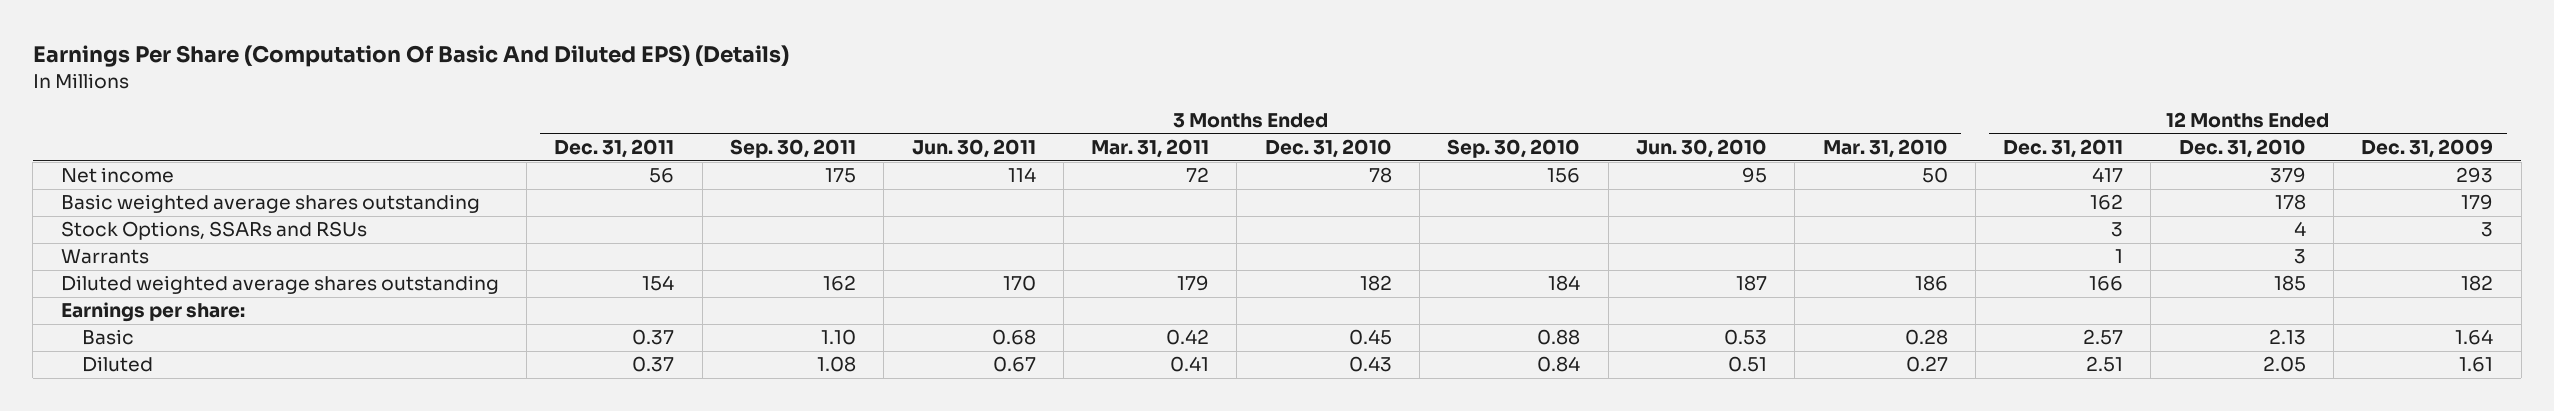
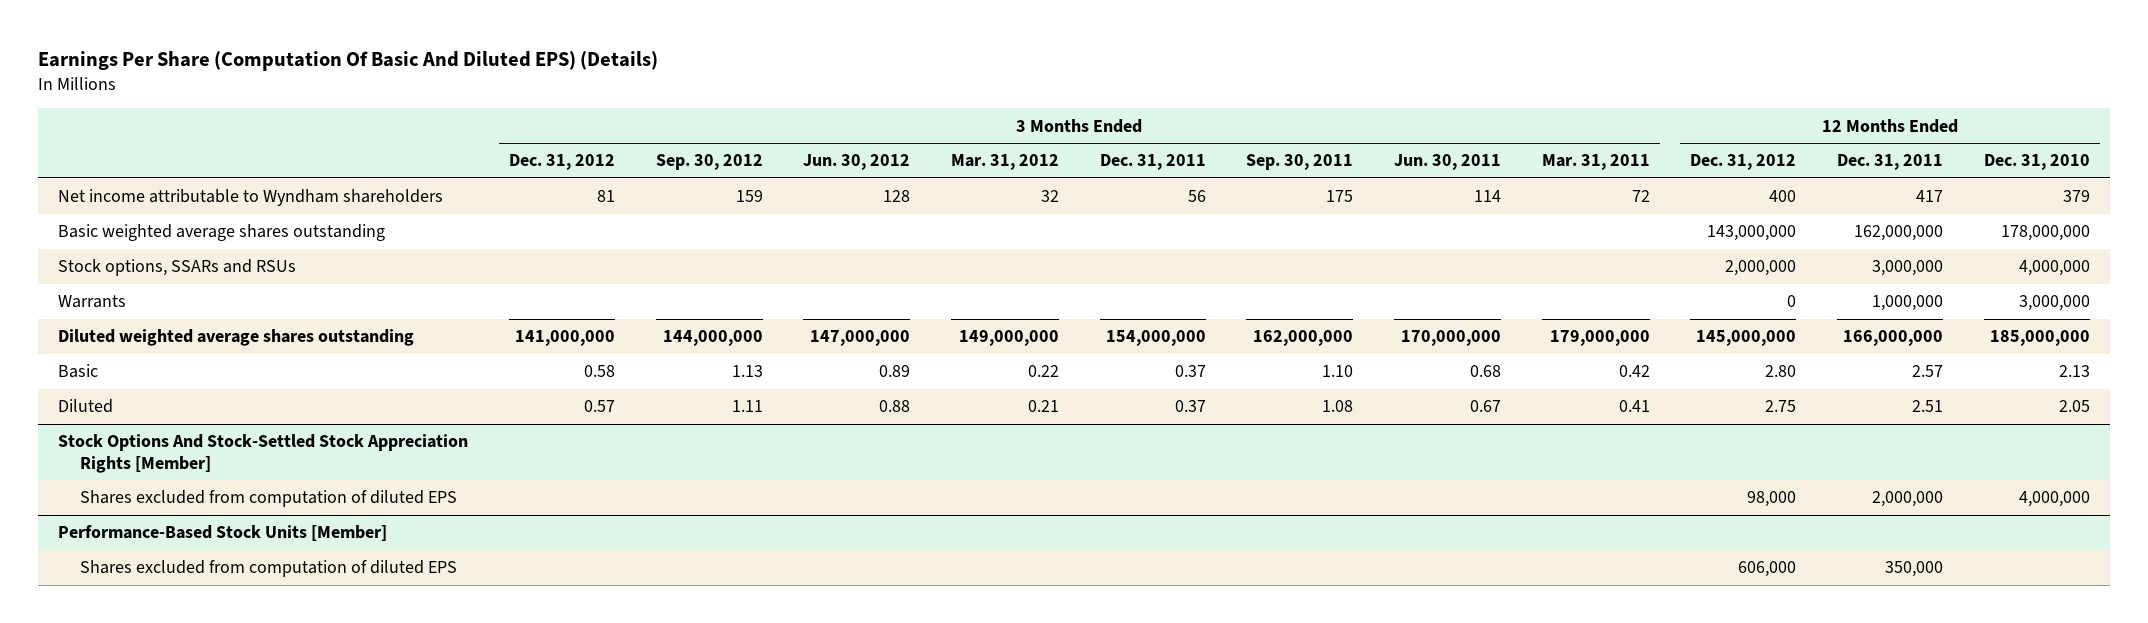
[1264,139,1392,159] Dec. 31, 2010 -> none
[1447,139,1581,159] Sep. 30, 2010 -> none
[1635,139,1767,159] Jun. 30, 2010 -> none
[1822,139,1948,159] Mar. 31, 2010 -> none
[2361,139,2494,159] Dec. 31, 2009 -> none
none -> [509,154,616,171] Dec. 31, 2012
none -> [655,154,763,171] Sep. 30, 2012
none -> [803,154,911,171] Jun. 30, 2012
none -> [951,154,1060,171] Mar. 31, 2012
none -> [1690,154,1797,171] Dec. 31, 2012
[60,302,245,323] Earnings per share: -> none
[60,167,174,184] Net income -> [58,189,444,207] Net income attributable to Wyndham shareholders
[2090,194,2124,211] 162 -> [1854,225,1944,242] 162,000,000
[2274,194,2306,211] 178 -> [2000,225,2090,242] 178,000,000
[60,221,367,241] Stock Options, SSARs and RSUs -> [58,259,297,277] Stock options, SSARs and RSUs
[2111,222,2124,238] 3 -> [1872,260,1944,277] 3,000,000
[2293,221,2306,237] 4 -> [2018,260,2090,277] 4,000,000
[2115,249,2124,264] 1 -> [1872,295,1944,312] 1,000,000
[2293,249,2306,265] 3 -> [2018,295,2090,312] 3,000,000
[642,275,675,292] 154 -> [1105,330,1206,347] 154,000,000
[822,275,856,292] 162 -> [1253,330,1354,347] 162,000,000
[1002,275,1036,292] 170 -> [1401,330,1502,347] 170,000,000
[1177,275,1210,292] 179 -> [1549,330,1650,347] 179,000,000
[2089,276,2124,292] 166 -> [1843,330,1944,347] 166,000,000
[2273,275,2306,292] 185 -> [1989,330,2090,347] 185,000,000
none -> [58,434,469,473] Stock Options And Stock-Settled Stock Appreciation Rights [Member]
none -> [79,490,457,508] Shares excluded from computation of diluted EPS
none -> [58,525,388,542] Performance-Based Stock Units [Member]
none -> [79,560,457,578] Shares excluded from computation of diluted EPS

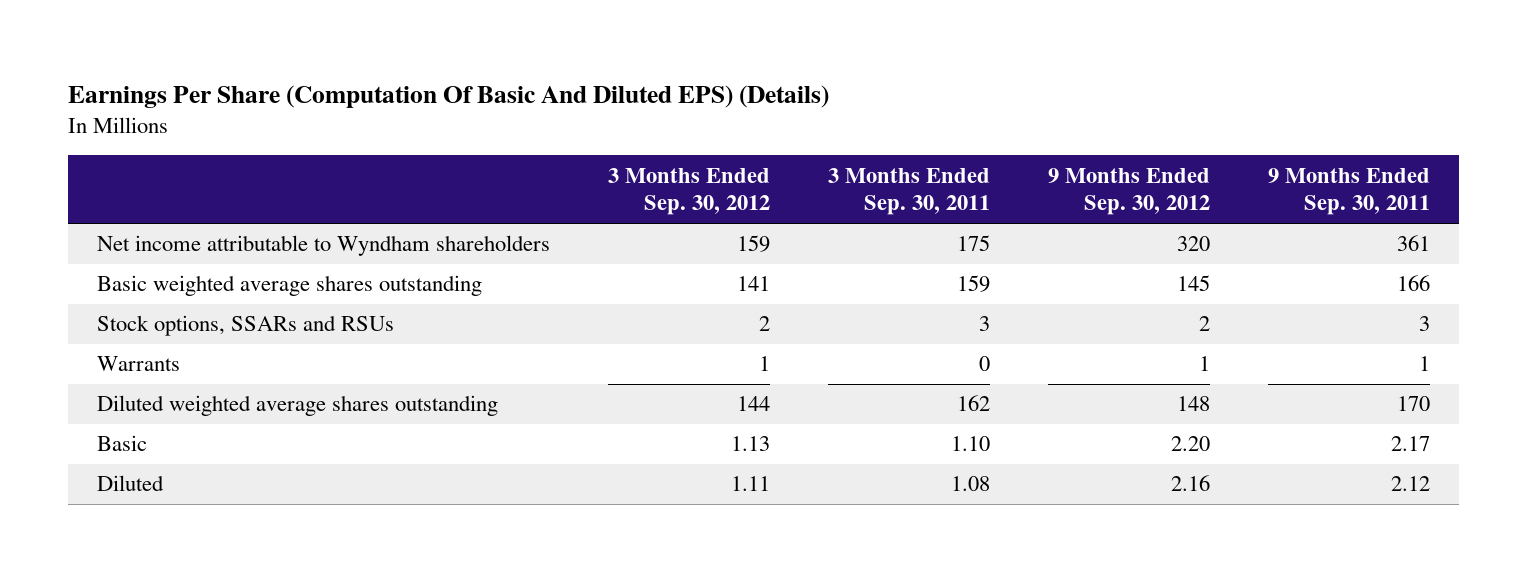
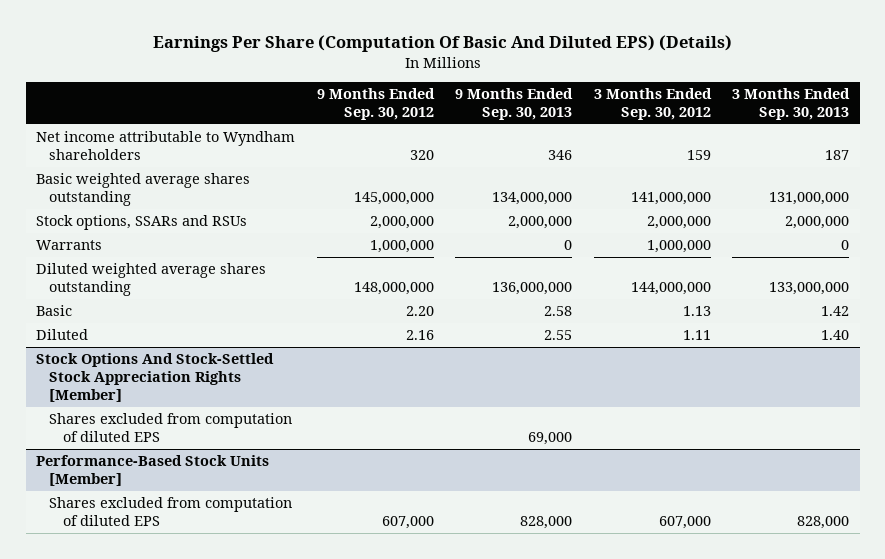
[827,167,990,216] 3 Months Ended Sep. 30, 2011 -> none
[1267,167,1430,216] 9 Months Ended Sep. 30, 2011 -> none
none -> [455,88,574,121] 9 Months Ended Sep. 30, 2013
none -> [732,88,851,121] 3 Months Ended Sep. 30, 2013
[737,276,771,292] 141 -> [630,192,711,206] 141,000,000
[1176,275,1210,292] 145 -> [353,192,434,206] 145,000,000
[759,316,771,332] 2 -> [646,216,711,230] 2,000,000
[1198,316,1210,332] 2 -> [369,216,434,230] 2,000,000
[759,356,771,372] 1 -> [646,240,711,254] 1,000,000
[1198,356,1210,372] 1 -> [369,240,434,254] 1,000,000
[737,396,771,412] 144 -> [630,282,711,296] 144,000,000
[1176,396,1210,412] 148 -> [353,282,434,296] 148,000,000
none -> [36,353,275,403] Stock Options And Stock-Settled Stock Appreciation Rights [Member]
none -> [49,413,293,443] Shares excluded from computation of diluted EPS
none -> [36,455,270,487] Performance-Based Stock Units [Member]
none -> [49,497,293,527] Shares excluded from computation of diluted EPS

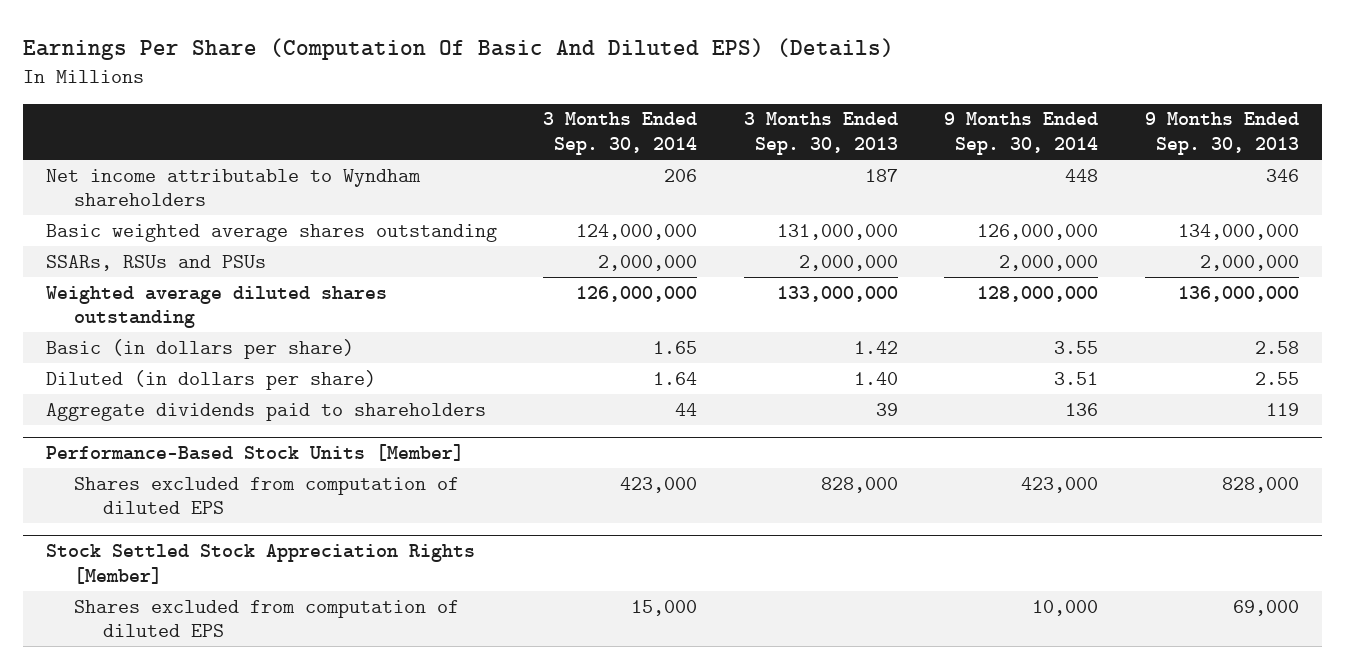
[316,88,435,121] 9 Months Ended Sep. 30, 2012 -> none
[593,88,712,121] 3 Months Ended Sep. 30, 2012 -> none
none -> [543,112,698,156] 3 Months Ended Sep. 30, 2014
none -> [944,112,1099,156] 9 Months Ended Sep. 30, 2014
[36,240,103,251] Warrants -> none
[36,353,275,403] Stock Options And Stock-Settled Stock Appreciation Rights [Member] -> none
[49,413,293,443] Shares excluded from computation of diluted EPS -> none
[36,215,248,231] Stock options, SSARs and RSUs -> [46,254,267,271] SSARs, RSUs and PSUs
[36,263,267,297] Diluted weighted average shares outstanding -> [46,285,388,329] Weighted average diluted shares outstanding
[36,305,73,317] Basic -> [46,338,355,359] Basic (in dollars per share)
[36,329,89,341] Diluted -> [46,369,377,390] Diluted (in dollars per share)
none -> [46,402,487,421] Aggregate dividends paid to shareholders
none -> [46,543,476,584] Stock Settled Stock Appreciation Rights [Member]
none -> [74,599,460,638] Shares excluded from computation of diluted EPS

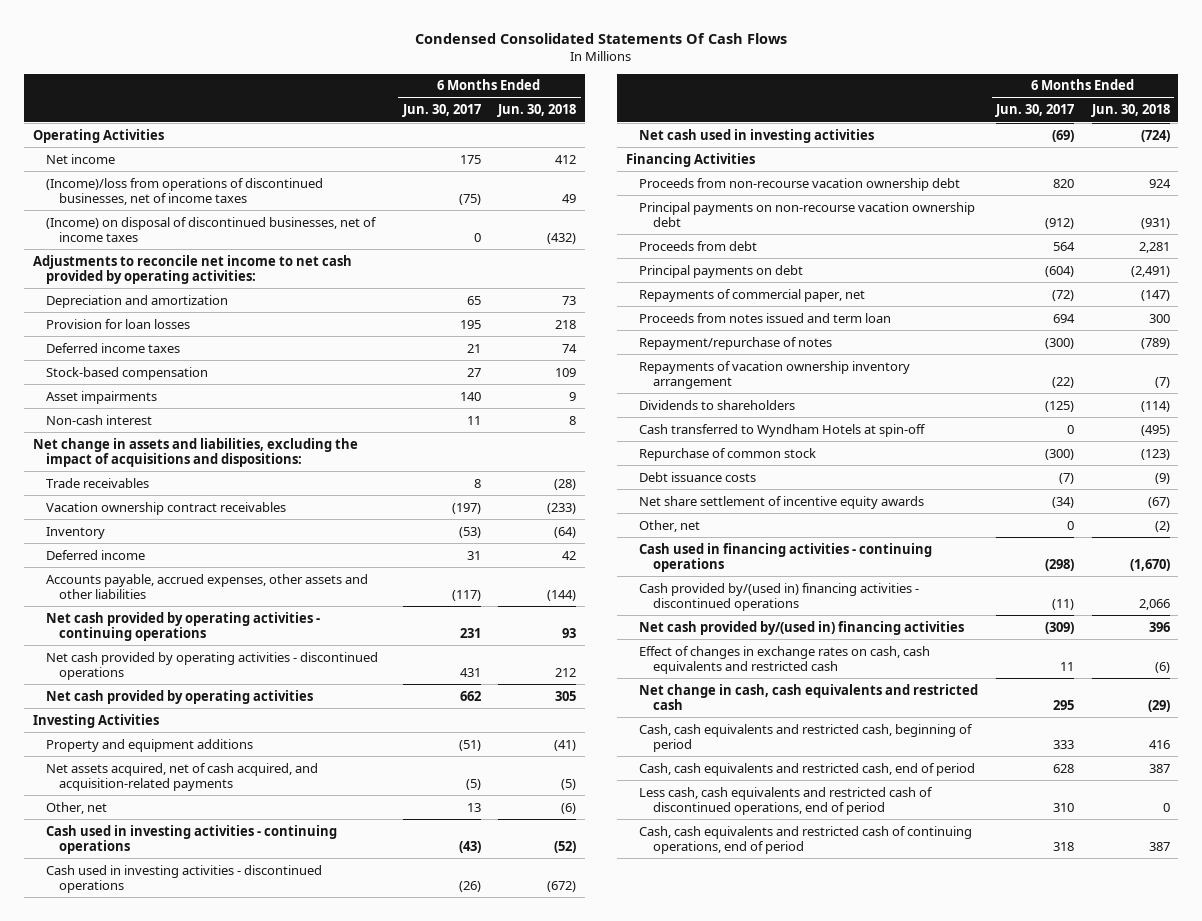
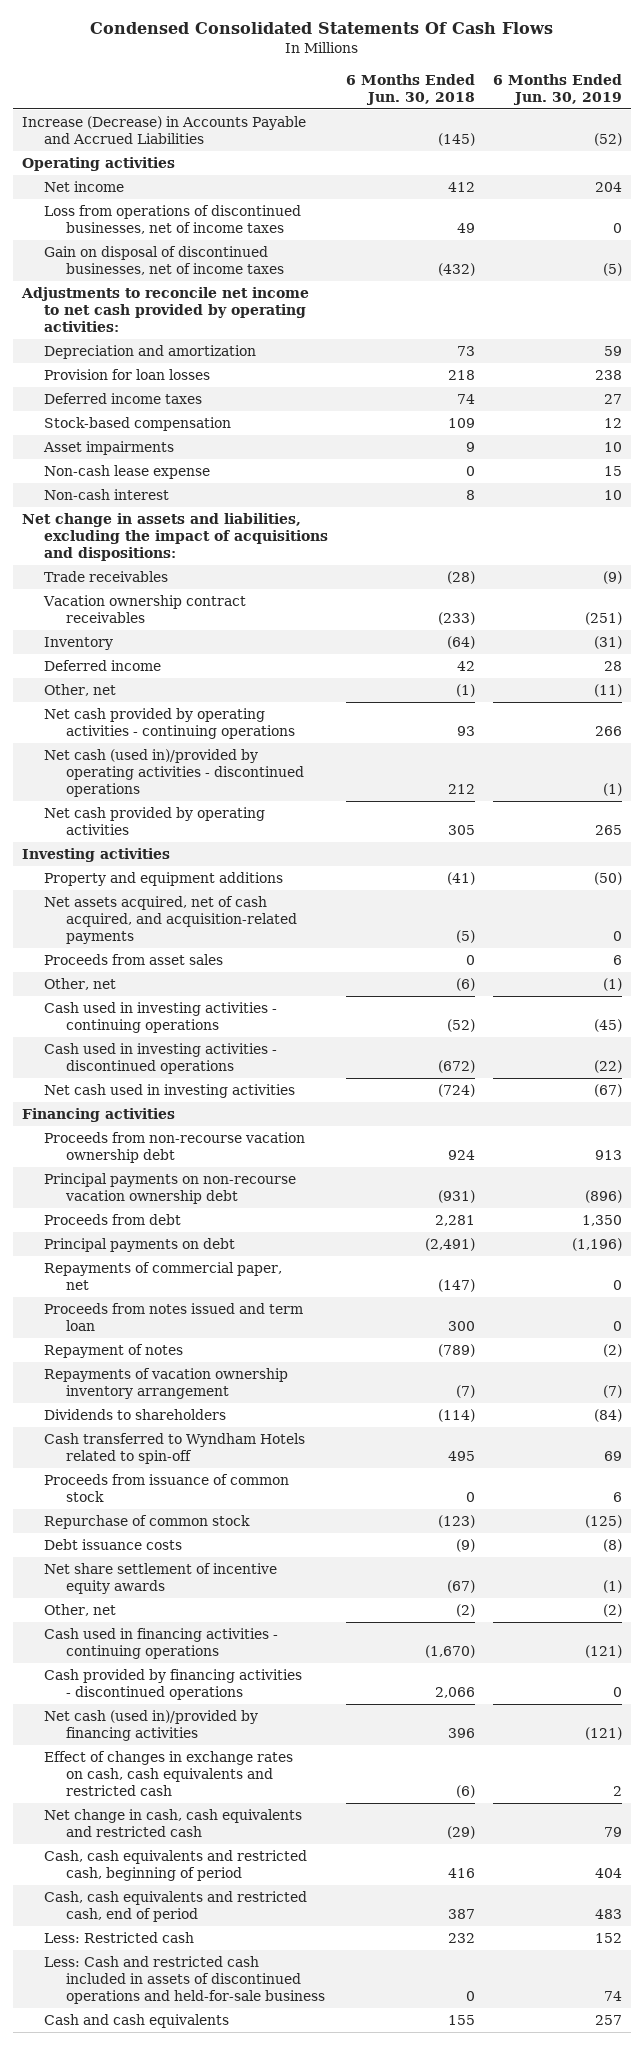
[401,104,481,118] Jun. 30, 2017 -> none
none -> [493,73,623,105] 6 Months Ended Jun. 30, 2019
none -> [21,116,306,145] Increase (Decrease) in Accounts Payable and Accrued Liabilities
[32,128,164,143] Operating Activities -> [21,157,175,172] Operating activities
[46,177,324,205] (Income)/loss from operations of discontinued businesses, net of income taxes -> [44,205,302,235] Loss from operations of discontinued businesses, net of income taxes
[46,216,378,242] (Income) on disposal of discontinued businesses, net of income taxes -> [44,246,285,276] Gain on disposal of discontinued businesses, net of income taxes
none -> [44,465,211,480] Non-cash lease expense
[46,573,369,599] Accounts payable, accrued expenses, other assets and other liabilities -> none
none -> [44,684,117,697] Other, net
[46,651,379,680] Net cash provided by operating activities - discontinued operations -> [44,749,305,798] Net cash (used in)/provided by operating activities - discontinued operations
[32,713,159,728] Investing Activities -> [21,848,170,863] Investing activities
none -> [44,954,224,966] Proceeds from asset sales
[625,152,755,167] Financing Activities -> [21,1108,175,1123] Financing activities
[639,336,833,350] Repayment/repurchase of notes -> [44,1344,184,1359] Repayment of notes
[639,423,927,437] Cash transferred to Wyndham Hotels at spin-off -> [44,1433,306,1465] Cash transferred to Wyndham Hotels related to spin-off
[1140,424,1170,436] (495) -> [448,1451,476,1462] 495
none -> [44,1474,290,1503] Proceeds from issuance of common stock
[639,582,920,611] Cash provided by/(used in) financing activities - discontinued operations -> [44,1669,303,1701] Cash provided by financing activities - discontinued operations
[639,620,965,635] Net cash provided by/(used in) financing activities -> [44,1710,259,1742] Net cash (used in)/provided by financing activities
[639,786,934,815] Less cash, cash equivalents and restricted cash of discontinued operations, end of period -> none
[639,825,973,854] Cash, cash equivalents and restricted cash of continuing operations, end of period -> none
none -> [44,1932,195,1944] Less: Restricted cash
none -> [44,1956,326,2005] Less: Cash and restricted cash included in assets of discontinued operations and held-for-sale business
none -> [44,2014,230,2029] Cash and cash equivalents

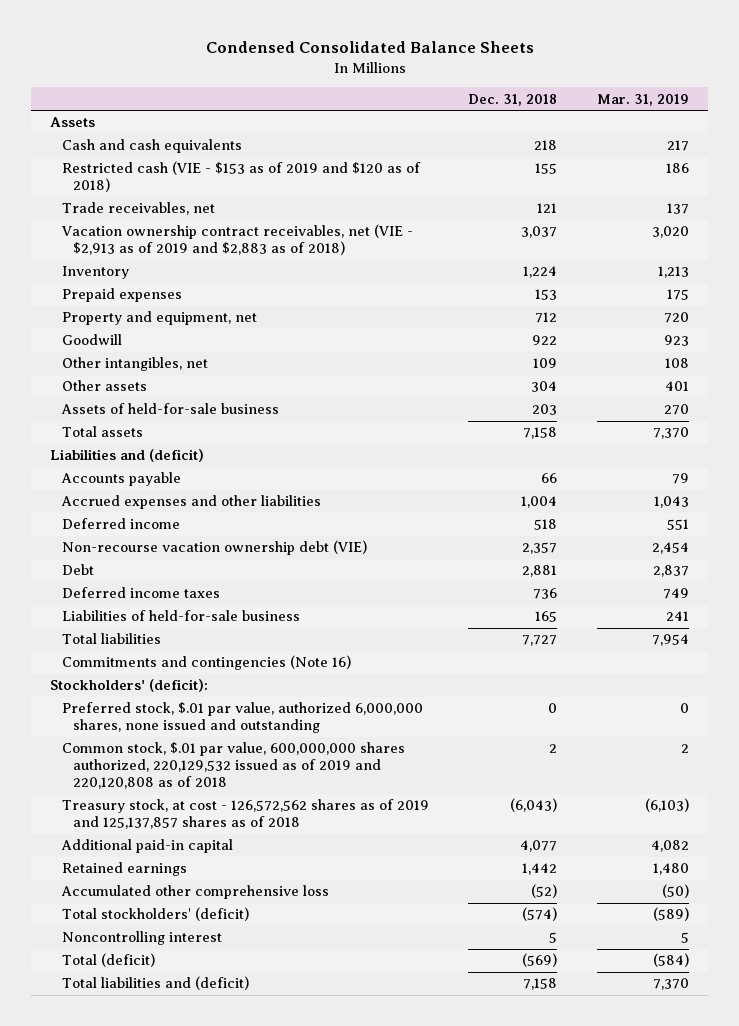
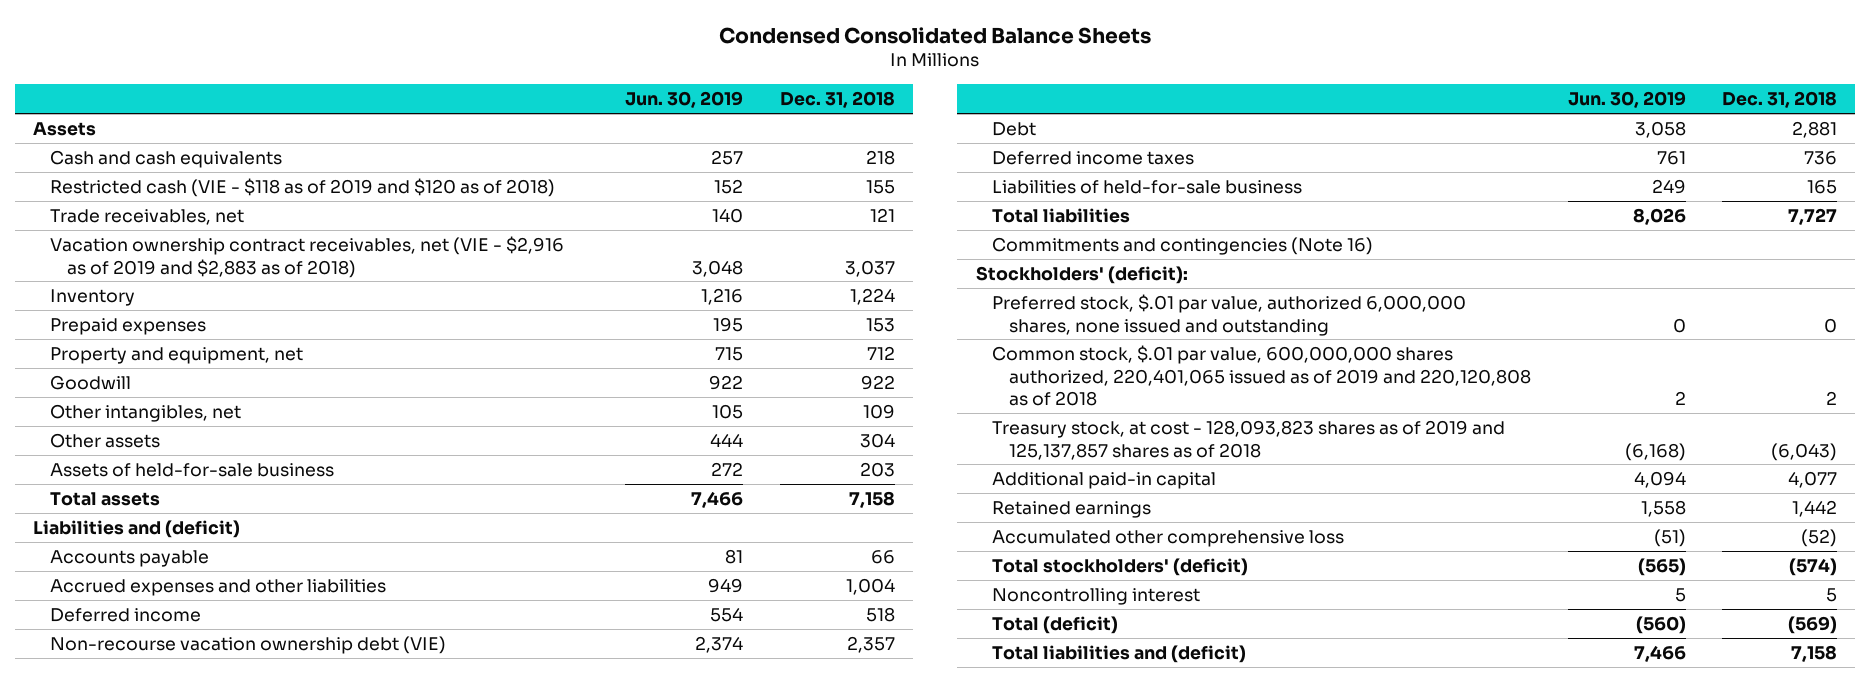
[596,93,689,106] Mar. 31, 2019 -> none
none -> [625,91,744,109] Jun. 30, 2019
[61,161,421,193] Restricted cash (VIE - $153 as of 2019 and $120 as of 2018) -> [49,177,555,197] Restricted cash (VIE - $118 as of 2019 and $120 as of 2018)
[60,224,413,256] Vacation ownership contract receivables, net (VIE - $2,913 as of 2019 and $2,883 as of 2018) -> [49,235,564,278] Vacation ownership contract receivables, net (VIE - $2,916 as of 2019 and $2,883 as of 2018)
[61,742,405,790] Common stock, $.01 par value, 600,000,000 shares authorized, 220,129,532 issued as of 2019 and 220,120,808 as of 2018 -> [992,344,1531,407] Common stock, $.01 par value, 600,000,000 shares authorized, 220,401,065 issued as of 2019 and 220,120,808 as of 2018
[61,799,429,830] Treasury stock, at cost - 126,572,562 shares as of 2019 and 125,137,857 shares as of 2018 -> [992,419,1506,460] Treasury stock, at cost - 128,093,823 shares as of 2019 and 125,137,857 shares as of 2018

